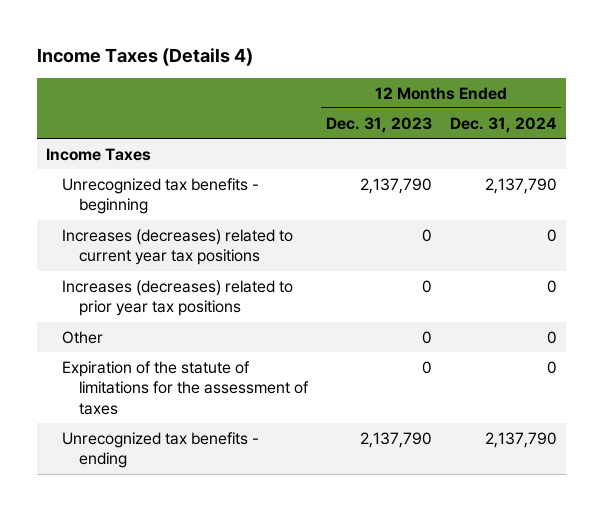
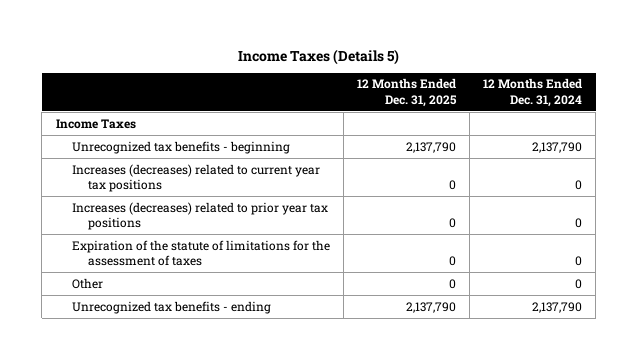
[37,47,254,66] Income Taxes (Details 4) -> [237,48,399,65] Income Taxes (Details 5)
[325,116,432,133] Dec. 31, 2023 -> none
none -> [357,78,458,107] 12 Months Ended Dec. 31, 2025
[62,330,104,344] Other -> [71,277,103,289] Other

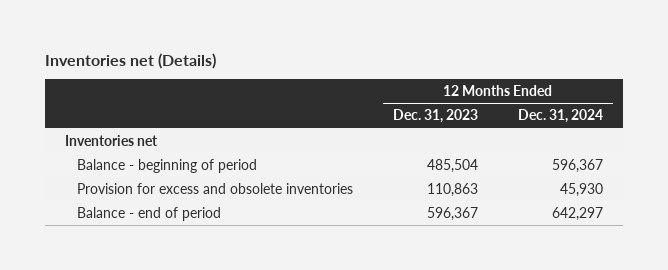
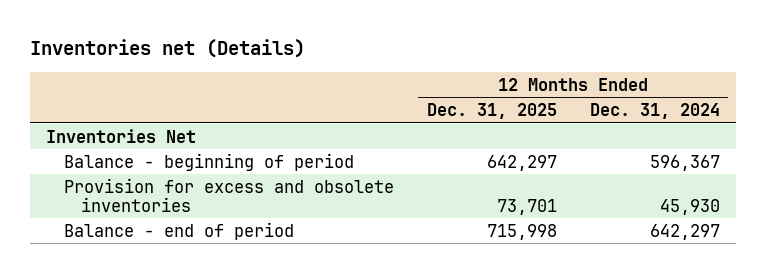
[393,109,479,124] Dec. 31, 2023 -> none
none -> [426,102,557,119] Dec. 31, 2025
[64,134,158,146] Inventories net -> [46,128,197,143] Inventories Net

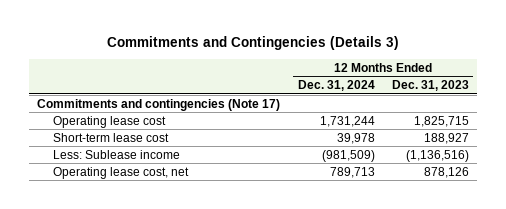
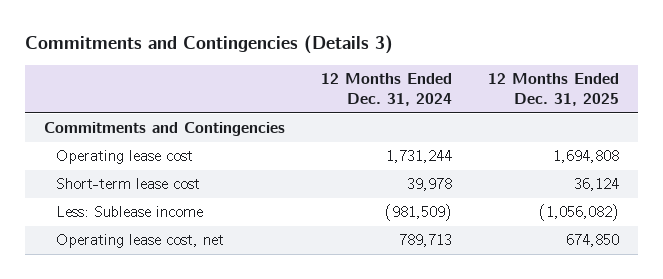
[391,79,469,91] Dec. 31, 2023 -> none
none -> [488,73,620,107] 12 Months Ended Dec. 31, 2025
[37,98,281,111] Commitments and contingencies (Note 17) -> [43,122,285,137] Commitments and Contingencies

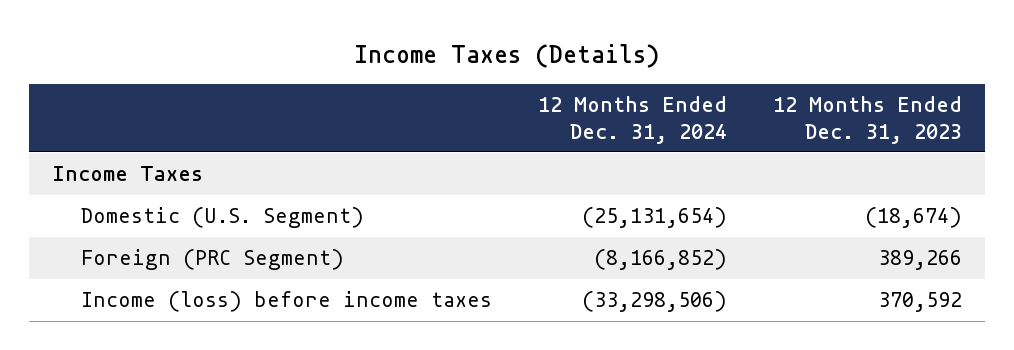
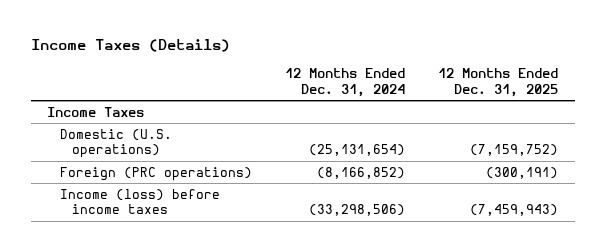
[773,96,963,144] 12 Months Ended Dec. 31, 2023 -> none
none -> [438,68,559,97] 12 Months Ended Dec. 31, 2025
[80,207,364,229] Domestic (U.S. Segment) -> [59,128,172,159] Domestic (U.S. operations)
[80,249,344,271] Foreign (PRC Segment) -> [59,166,252,181] Foreign (PRC operations)

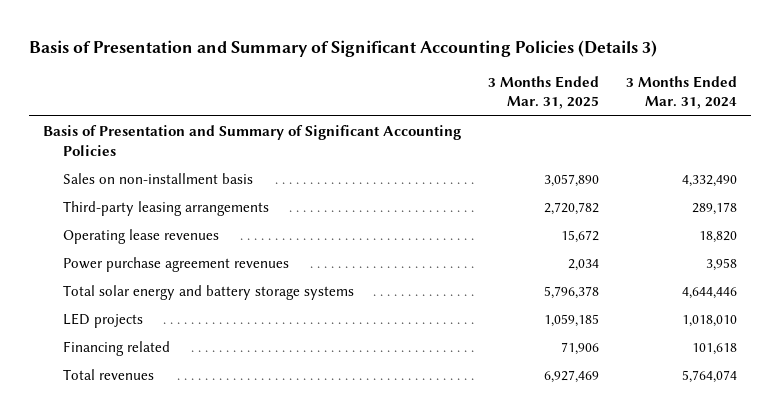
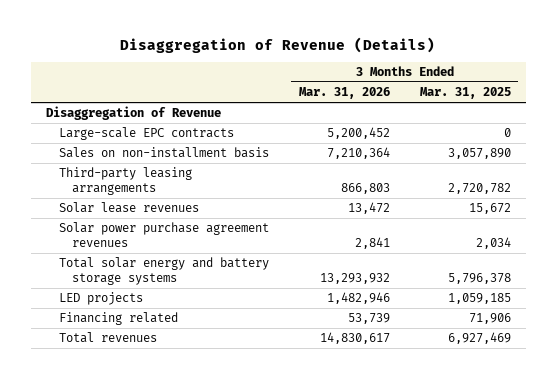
[29,39,658,57] Basis of Presentation and Summary of Significant Accounting Policies (Details 3) -> [120,36,436,53] Disaggregation of Revenue (Details)
[625,75,737,110] 3 Months Ended Mar. 31, 2024 -> none
none -> [298,87,390,100] Mar. 31, 2026
[42,125,461,156] Basis of Presentation and Summary of Significant Accounting Policies -> none
none -> [45,106,221,121] Disaggregation of Revenue
none -> [58,127,234,141] Large-scale EPC contracts
[63,229,220,245] Operating lease revenues -> [58,202,199,214] Solar lease revenues
[63,257,290,273] Power purchase agreement revenues -> [58,222,269,248] Solar power purchase agreement revenues

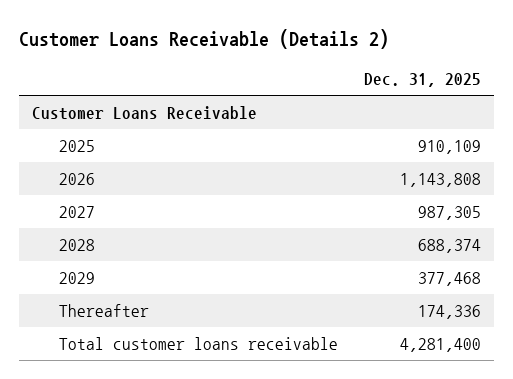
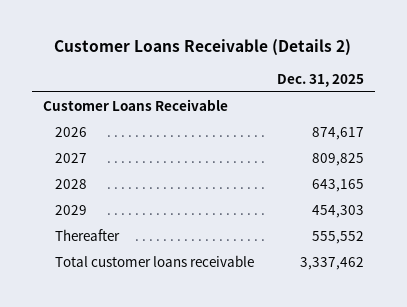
[58,139,95,152] 2025 -> none
[399,172,481,187] 1,143,808 -> [311,126,364,140] 874,617
[417,205,481,220] 987,305 -> [311,152,364,166] 809,825
[417,238,481,253] 688,374 -> [311,178,364,192] 643,165
[417,271,481,286] 377,468 -> [311,204,364,218] 454,303
[417,304,481,319] 174,336 -> [311,230,364,244] 555,552
[399,337,481,352] 4,281,400 -> [299,256,364,270] 3,337,462

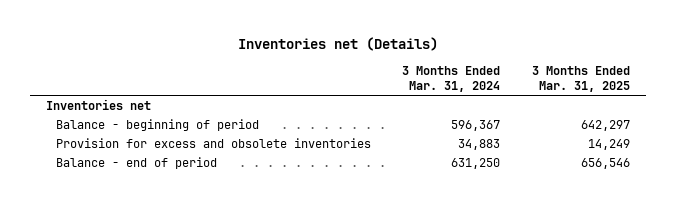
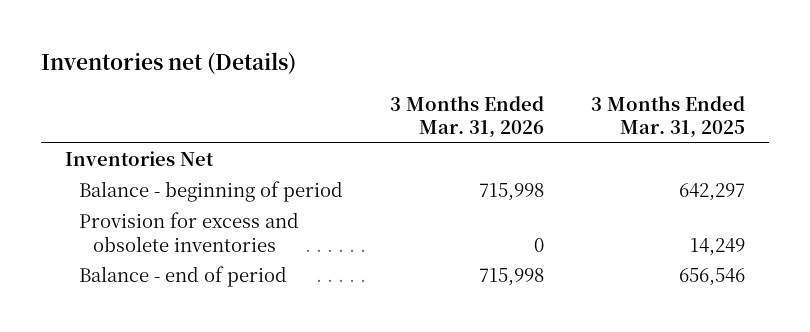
[402,65,501,93] 3 Months Ended Mar. 31, 2024 -> none
none -> [390,95,545,138] 3 Months Ended Mar. 31, 2026
[46,98,152,110] Inventories net -> [64,151,214,167] Inventories Net

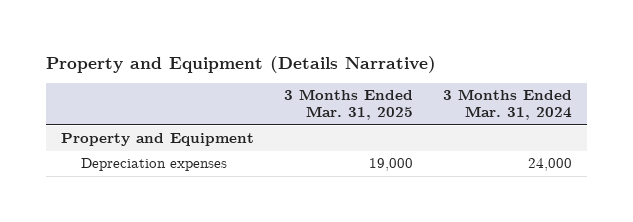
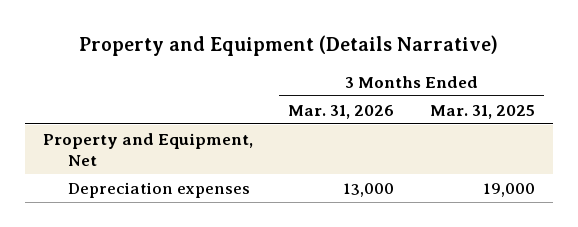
[443,89,573,121] 3 Months Ended Mar. 31, 2024 -> none
none -> [288,104,395,119] Mar. 31, 2026
[61,133,255,147] Property and Equipment -> [42,132,253,167] Property and Equipment, Net

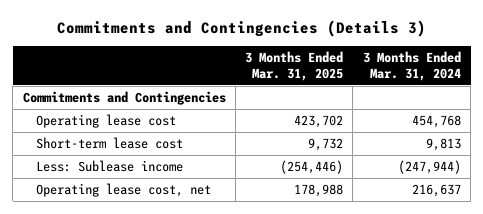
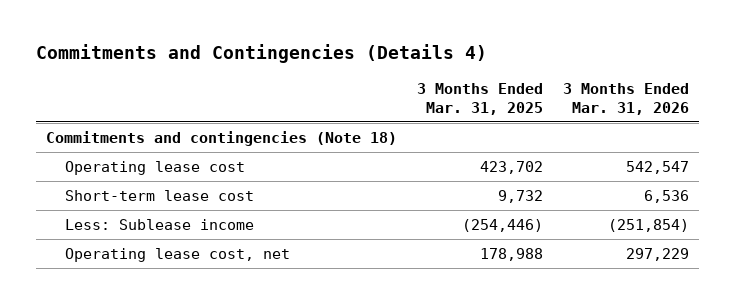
[56,20,426,38] Commitments and Contingencies (Details 3) -> [35,44,487,64] Commitments and Contingencies (Details 4)
[362,51,461,81] 3 Months Ended Mar. 31, 2024 -> none
none -> [562,82,689,115] 3 Months Ended Mar. 31, 2026
[22,90,226,105] Commitments and Contingencies -> [45,130,397,146] Commitments and contingencies (Note 18)

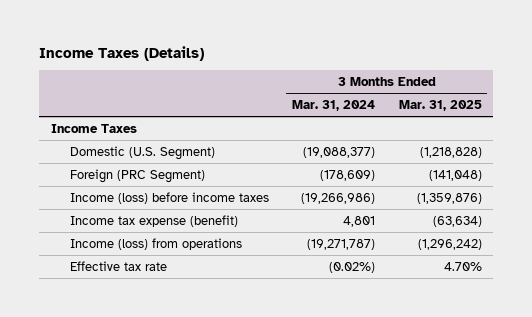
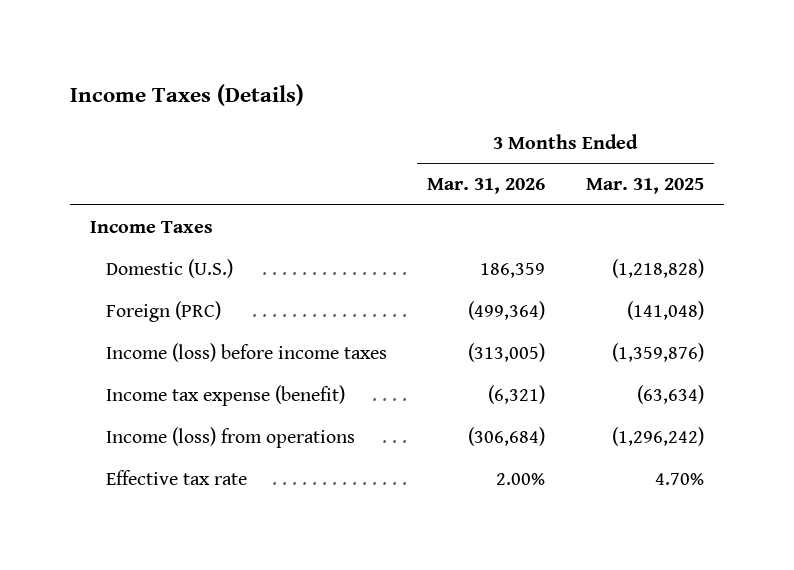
[292,100,376,112] Mar. 31, 2024 -> none
none -> [427,178,546,195] Mar. 31, 2026
[69,145,215,160] Domestic (U.S. Segment) -> [105,259,233,279] Domestic (U.S.)
[69,168,205,183] Foreign (PRC Segment) -> [105,301,221,323] Foreign (PRC)

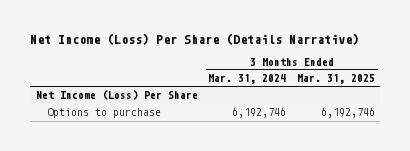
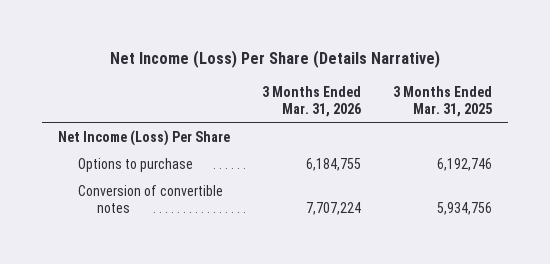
[208,74,287,85] Mar. 31, 2024 -> none
none -> [262,85,362,117] 3 Months Ended Mar. 31, 2026
none -> [77,184,223,213] Conversion of convertible notes

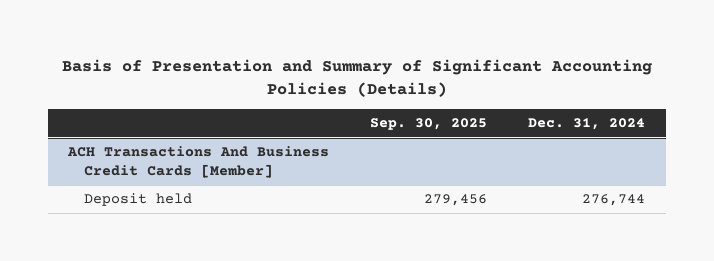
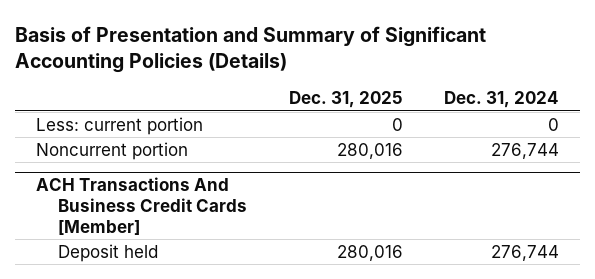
[370,117,488,130] Sep. 30, 2025 -> none
none -> [288,90,403,108] Dec. 31, 2025
none -> [35,116,203,135] Less: current portion
none -> [35,141,188,160] Noncurrent portion

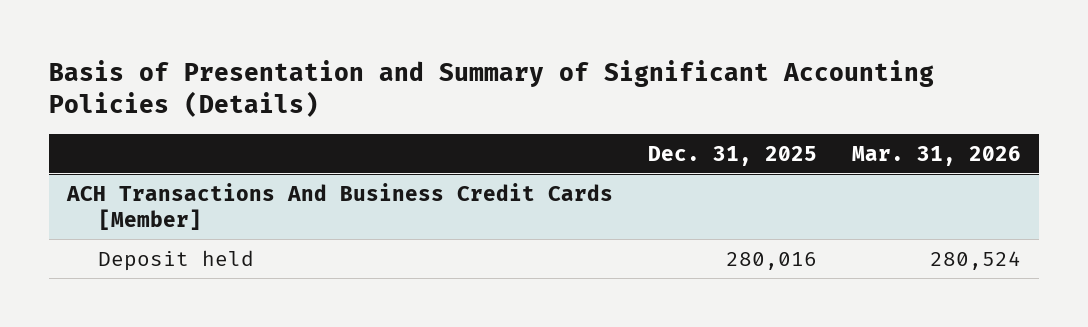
[444,90,560,108] Dec. 31, 2024 -> none
none -> [852,145,1022,166] Mar. 31, 2026
[35,116,203,135] Less: current portion -> none
[35,141,188,160] Noncurrent portion -> none

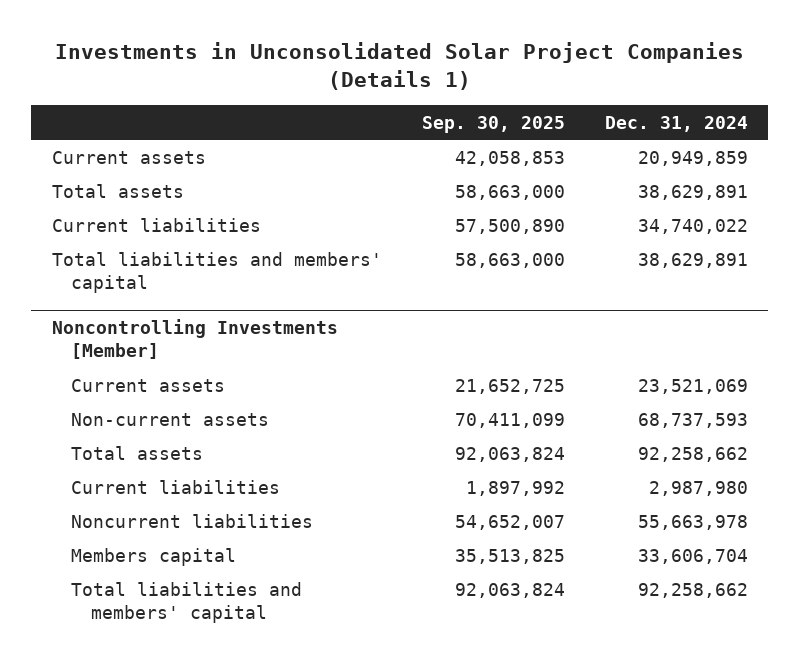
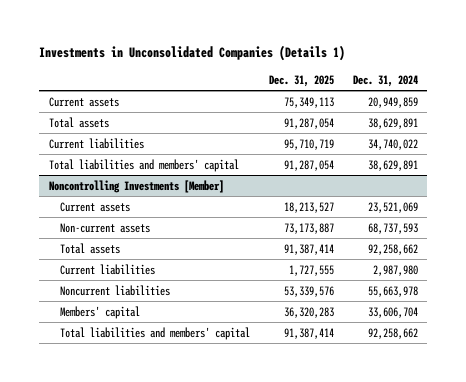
[54,42,744,91] Investments in Unconsolidated Solar Project Companies (Details 1) -> [39,45,346,62] Investments in Unconsolidated Companies (Details 1)
[421,115,565,133] Sep. 30, 2025 -> none
none -> [268,74,334,87] Dec. 31, 2025
[71,547,237,566] Members capital -> [59,305,140,319] Members' capital

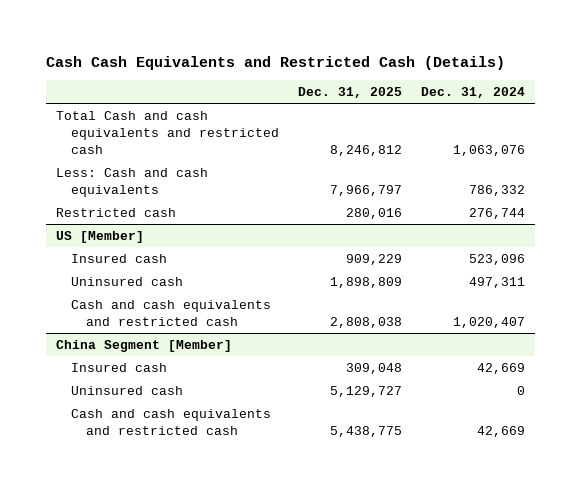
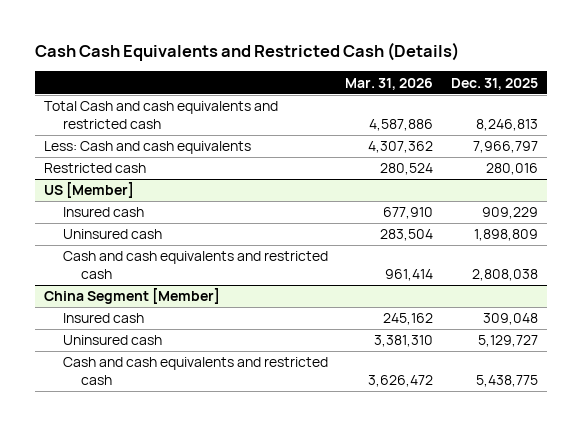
[421,86,526,98] Dec. 31, 2024 -> none
none -> [345,77,434,90] Mar. 31, 2026
[330,144,403,156] 8,246,812 -> [475,118,538,131] 8,246,813

